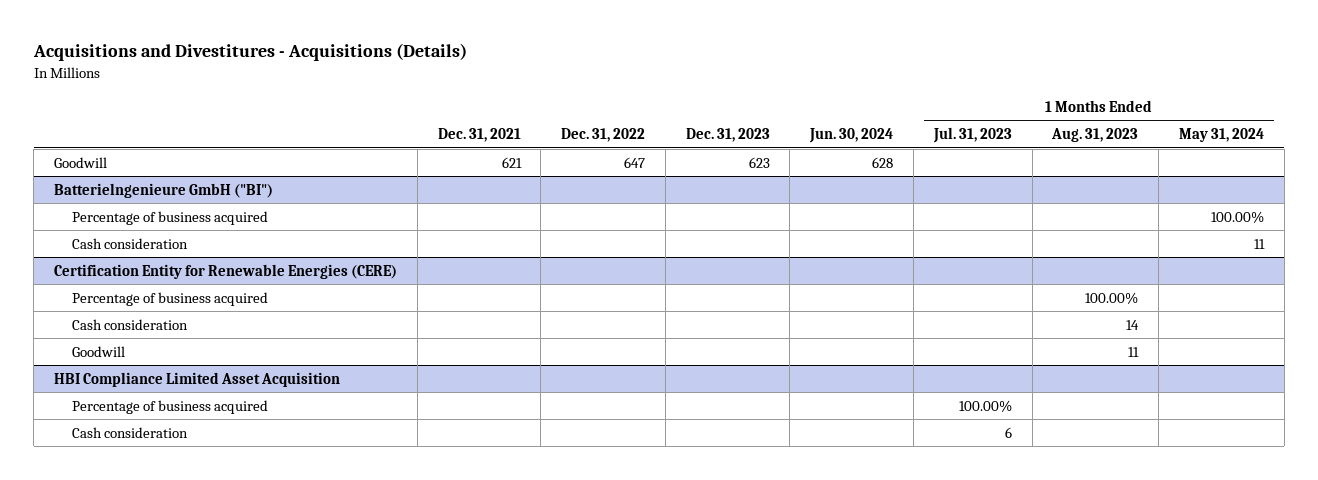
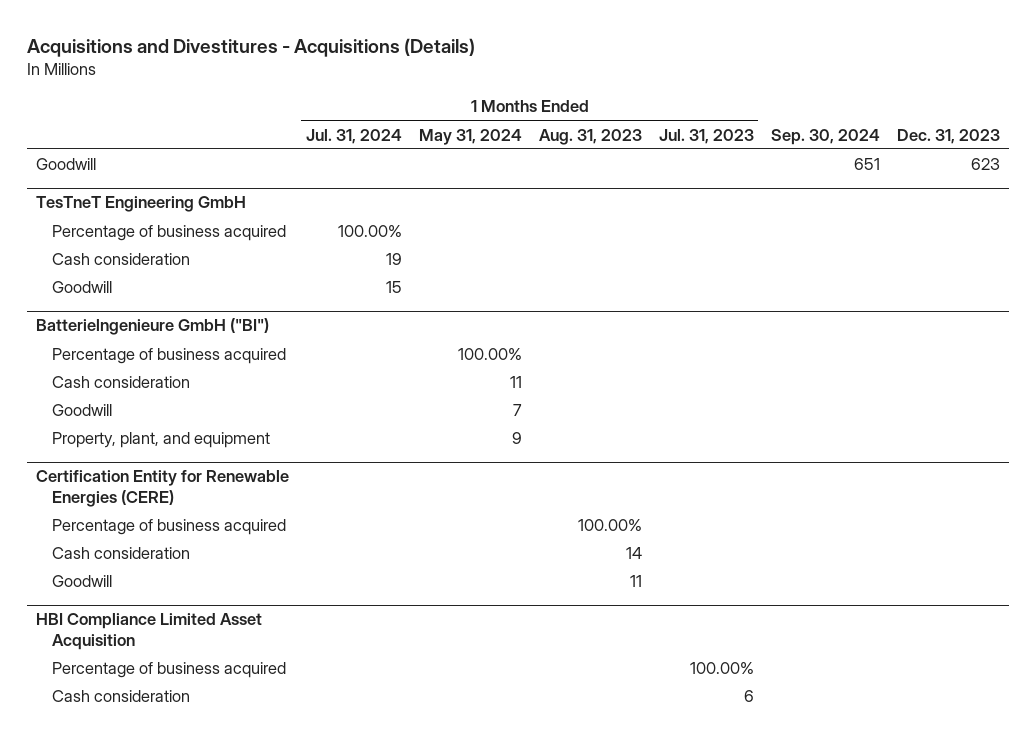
[437,128,521,143] Dec. 31, 2021 -> none
[561,128,646,143] Dec. 31, 2022 -> none
[809,128,894,144] Jun. 30, 2024 -> none
none -> [305,128,402,144] Jul. 31, 2024
none -> [770,128,880,145] Sep. 30, 2024
none -> [35,196,246,213] TesTneT Engineering GmbH
none -> [51,225,286,242] Percentage of business acquired
none -> [51,253,190,266] Cash consideration
none -> [51,281,112,294] Goodwill
none -> [51,404,112,417] Goodwill
none -> [51,432,270,449] Property, plant, and equipment

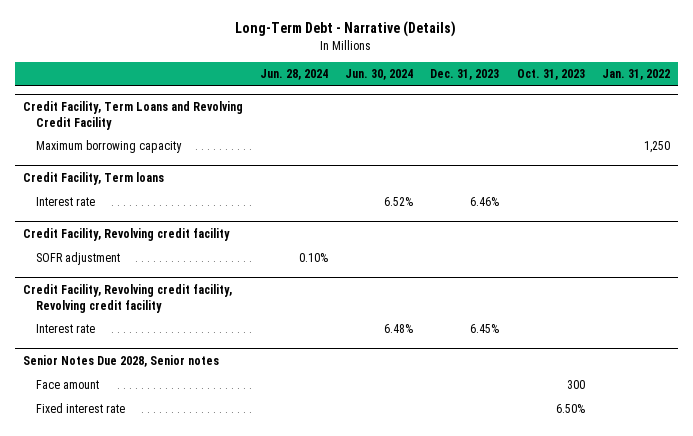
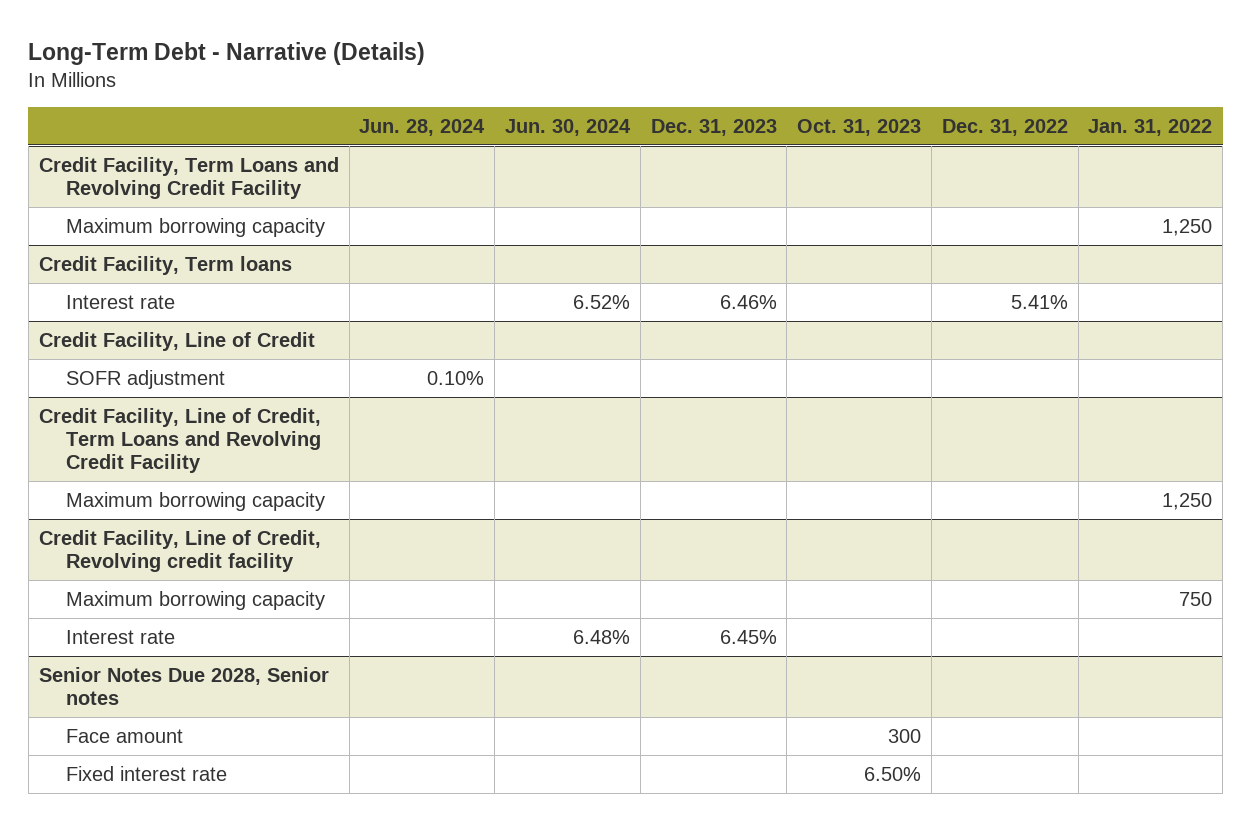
none -> [941,119,1068,137] Dec. 31, 2022
[36,252,121,266] SOFR adjustment -> none
none -> [38,331,315,351] Credit Facility, Line of Credit
none -> [66,369,226,389] SOFR adjustment
[23,228,231,242] Credit Facility, Revolving credit facility -> [38,407,322,474] Credit Facility, Line of Credit, Term Loans and Revolving Credit Facility
none -> [66,491,326,511] Maximum borrowing capacity
[23,284,233,313] Credit Facility, Revolving credit facility, Revolving credit facility -> [38,529,321,573] Credit Facility, Line of Credit, Revolving credit facility
none -> [66,590,326,610] Maximum borrowing capacity

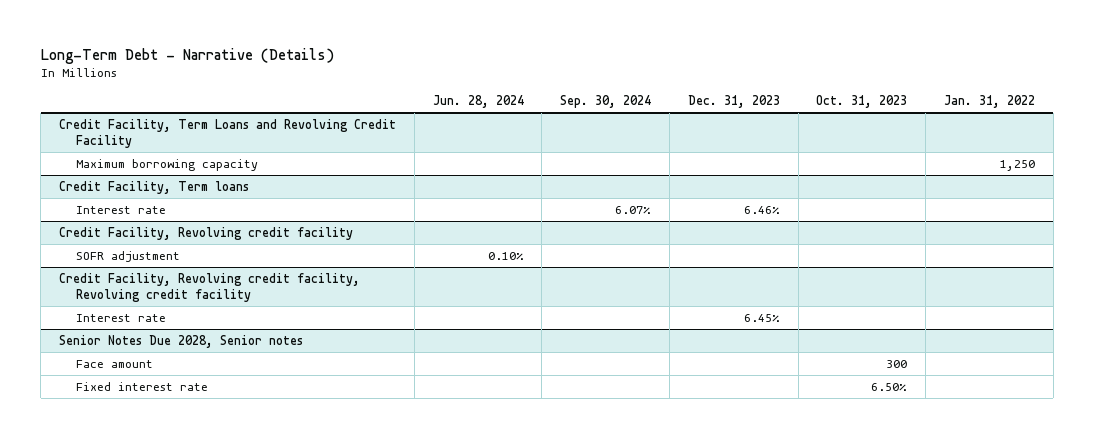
[504,119,631,137] Jun. 30, 2024 -> none
[941,119,1068,137] Dec. 31, 2022 -> none
none -> [560,95,652,109] Sep. 30, 2024
[38,331,315,351] Credit Facility, Line of Credit -> none
[66,369,226,389] SOFR adjustment -> none
[66,491,326,511] Maximum borrowing capacity -> none
[66,590,326,610] Maximum borrowing capacity -> none
[38,407,322,474] Credit Facility, Line of Credit, Term Loans and Revolving Credit Facility -> [58,226,353,240] Credit Facility, Revolving credit facility
none -> [76,250,181,262] SOFR adjustment
[38,529,321,573] Credit Facility, Line of Credit, Revolving credit facility -> [58,272,360,302] Credit Facility, Revolving credit facility, Revolving credit facility

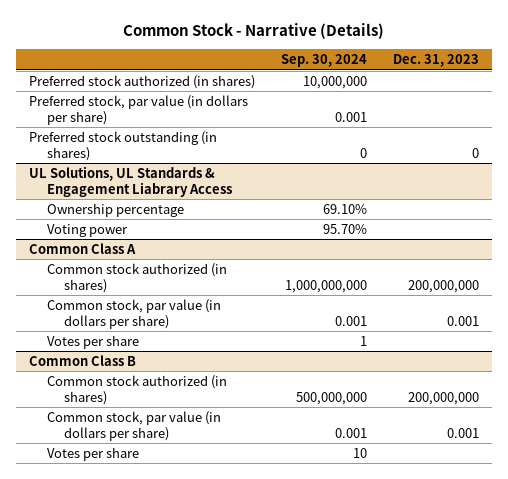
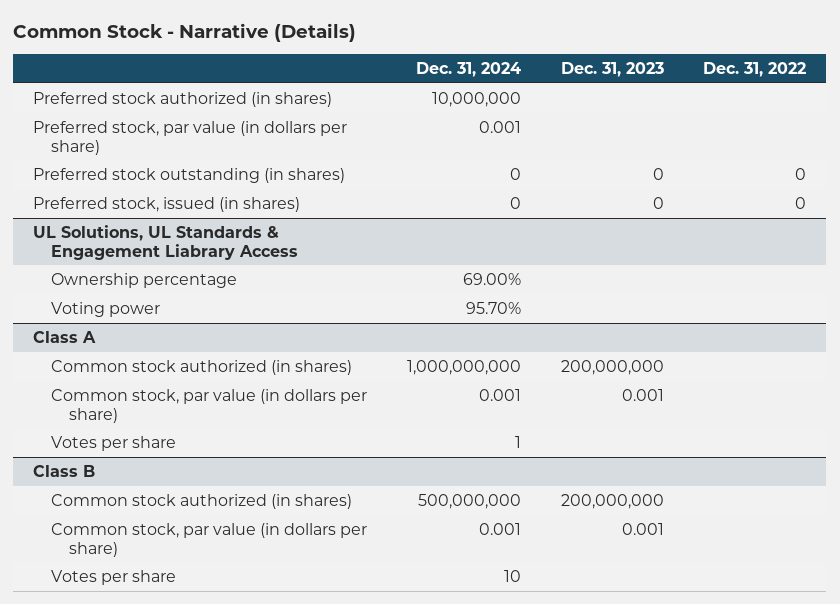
[281,54,368,68] Sep. 30, 2024 -> none
none -> [415,61,521,77] Dec. 31, 2024
none -> [703,61,807,77] Dec. 31, 2022
none -> [33,196,301,212] Preferred stock, issued (in shares)
[29,242,137,254] Common Class A -> [33,330,97,343] Class A
[29,354,137,366] Common Class B -> [33,464,96,477] Class B

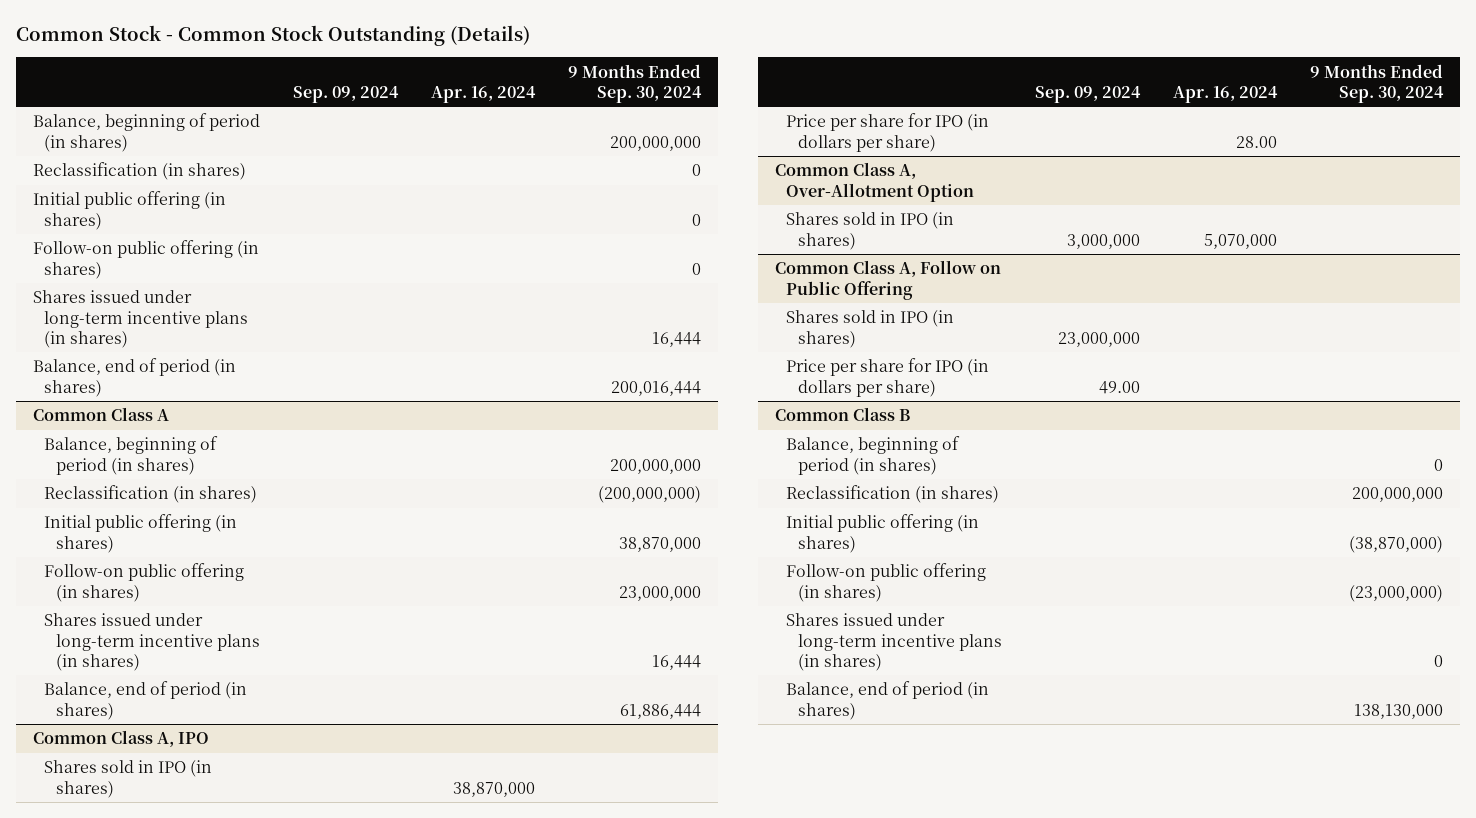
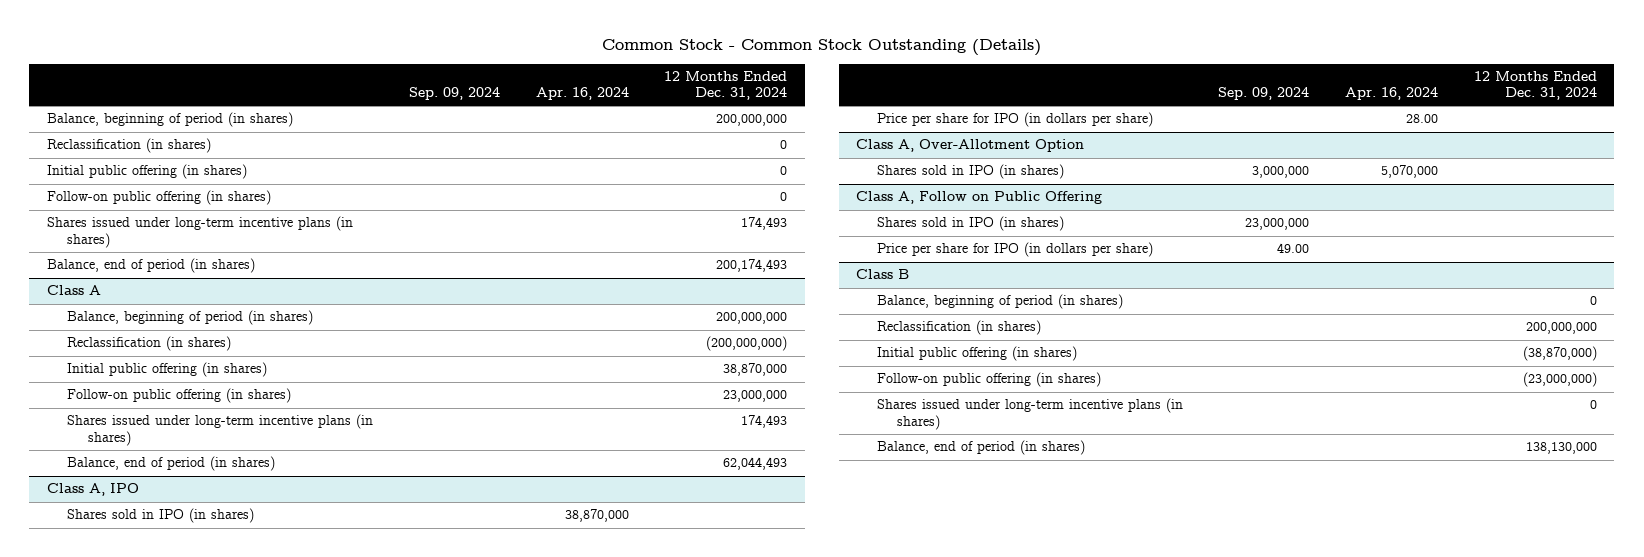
[568,63,703,103] 9 Months Ended Sep. 30, 2024 -> none
none -> [664,71,788,101] 12 Months Ended Dec. 31, 2024
[32,407,169,422] Common Class A -> [47,285,102,296] Class A
[32,730,209,748] Common Class A, IPO -> [47,483,140,497] Class A, IPO
[774,162,975,202] Common Class A, Over-Allotment Option -> [856,139,1085,153] Class A, Over-Allotment Option
[774,260,1001,300] Common Class A, Follow on Public Offering -> [856,191,1103,205] Class A, Follow on Public Offering
[774,407,910,422] Common Class B -> [856,269,910,280] Class B

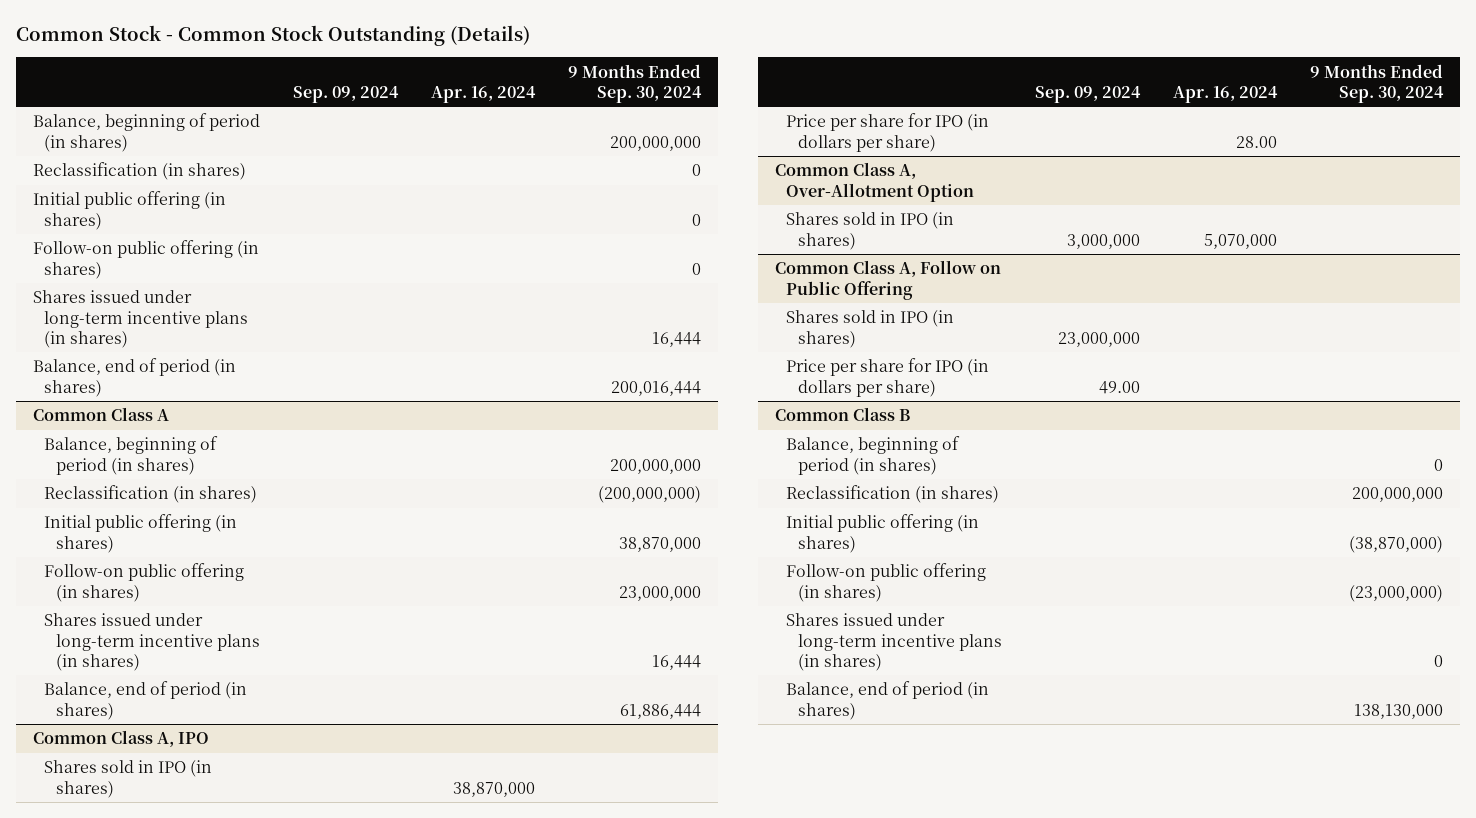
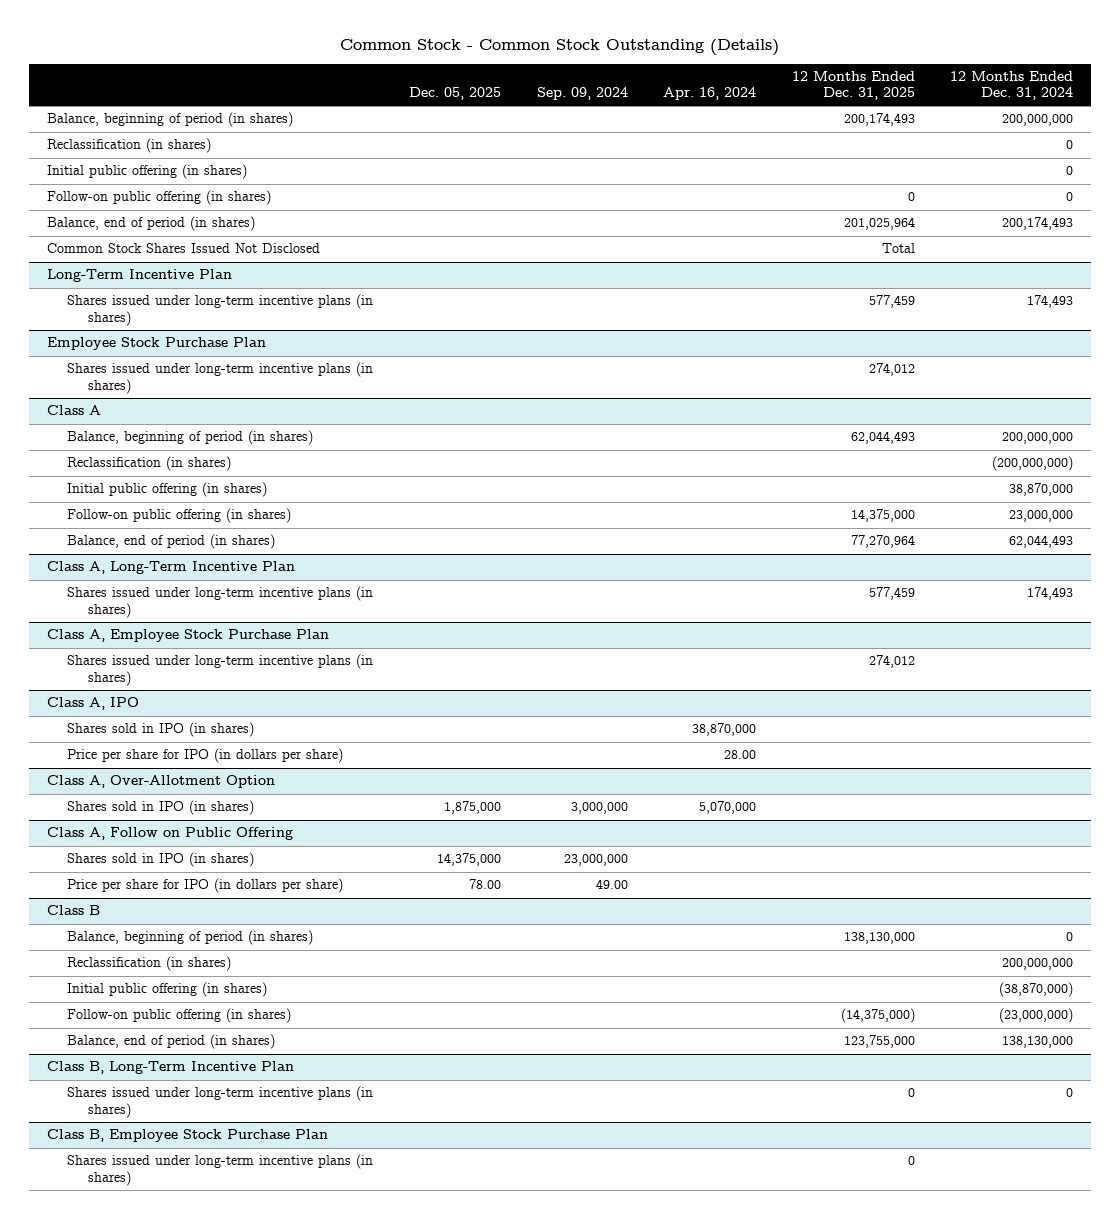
[568,63,703,103] 9 Months Ended Sep. 30, 2024 -> none
none -> [409,87,502,101] Dec. 05, 2025
none -> [791,71,915,101] 12 Months Ended Dec. 31, 2025
none -> [950,71,1074,101] 12 Months Ended Dec. 31, 2024
[32,290,249,348] Shares issued under long-term incentive plans (in shares) -> none
none -> [47,243,321,254] Common Stock Shares Issued Not Disclosed
none -> [47,269,233,283] Long-Term Incentive Plan
none -> [67,294,374,326] Shares issued under long-term incentive plans (in shares)
none -> [47,337,267,351] Employee Stock Purchase Plan
none -> [67,362,374,394] Shares issued under long-term incentive plans (in shares)
[32,407,169,422] Common Class A -> [47,405,102,416] Class A
[44,613,260,671] Shares issued under long-term incentive plans (in shares) -> none
none -> [47,561,296,575] Class A, Long-Term Incentive Plan
none -> [67,586,374,618] Shares issued under long-term incentive plans (in shares)
none -> [47,629,330,643] Class A, Employee Stock Purchase Plan
none -> [67,654,374,686] Shares issued under long-term incentive plans (in shares)
[32,730,209,748] Common Class A, IPO -> [47,697,140,711] Class A, IPO
[774,162,975,202] Common Class A, Over-Allotment Option -> [47,775,276,789] Class A, Over-Allotment Option
[774,260,1001,300] Common Class A, Follow on Public Offering -> [47,827,294,841] Class A, Follow on Public Offering
[774,407,910,422] Common Class B -> [47,905,101,916] Class B
[786,613,1003,671] Shares issued under long-term incentive plans (in shares) -> none
none -> [47,1061,295,1075] Class B, Long-Term Incentive Plan
none -> [67,1086,374,1118] Shares issued under long-term incentive plans (in shares)
none -> [47,1129,329,1143] Class B, Employee Stock Purchase Plan
none -> [67,1154,374,1186] Shares issued under long-term incentive plans (in shares)

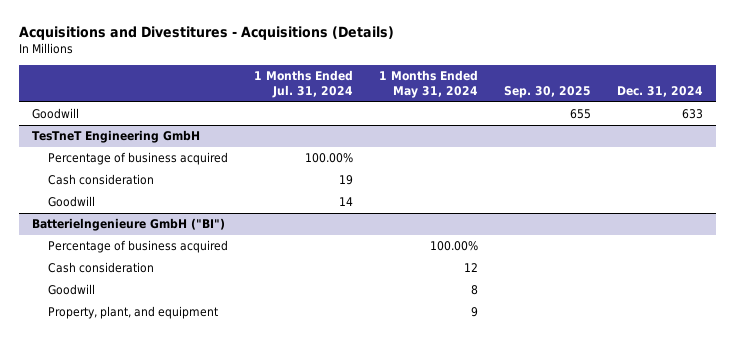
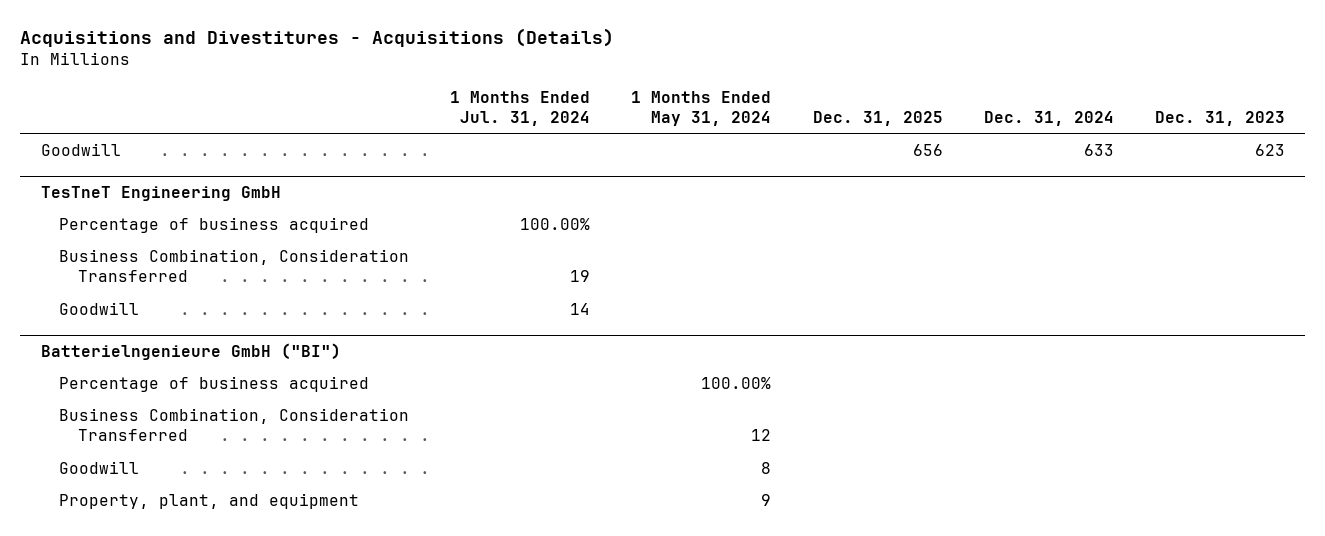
[504,86,592,99] Sep. 30, 2025 -> none
none -> [812,110,943,126] Dec. 31, 2025
none -> [1154,110,1285,126] Dec. 31, 2023
[47,174,154,186] Cash consideration -> [59,248,410,283] Business Combination, Consideration Transferred
[47,262,154,274] Cash consideration -> [59,407,410,442] Business Combination, Consideration Transferred

